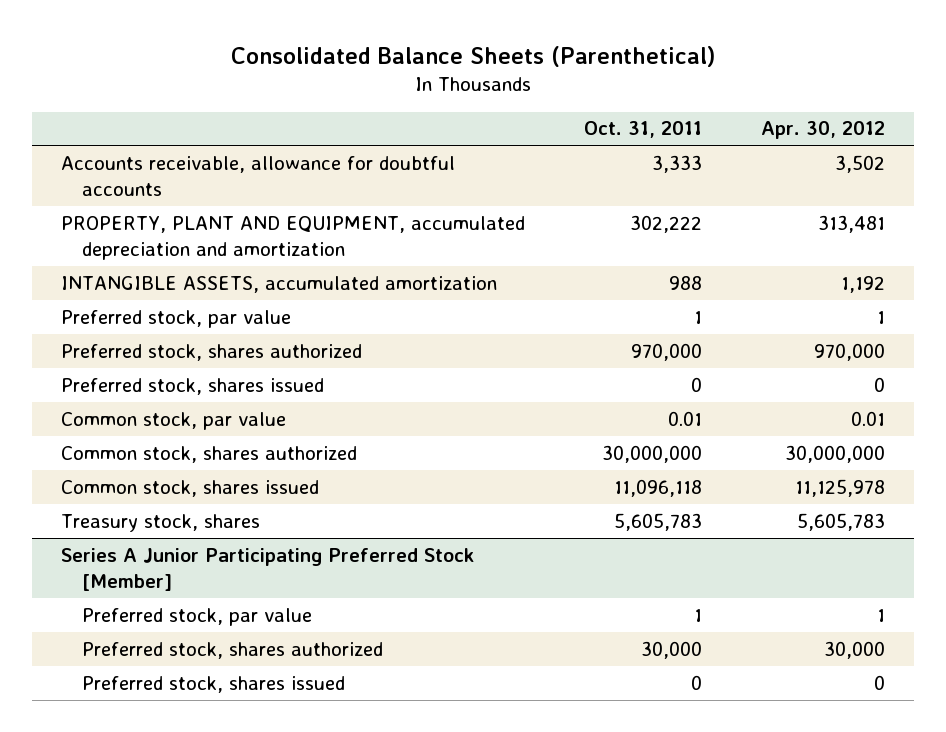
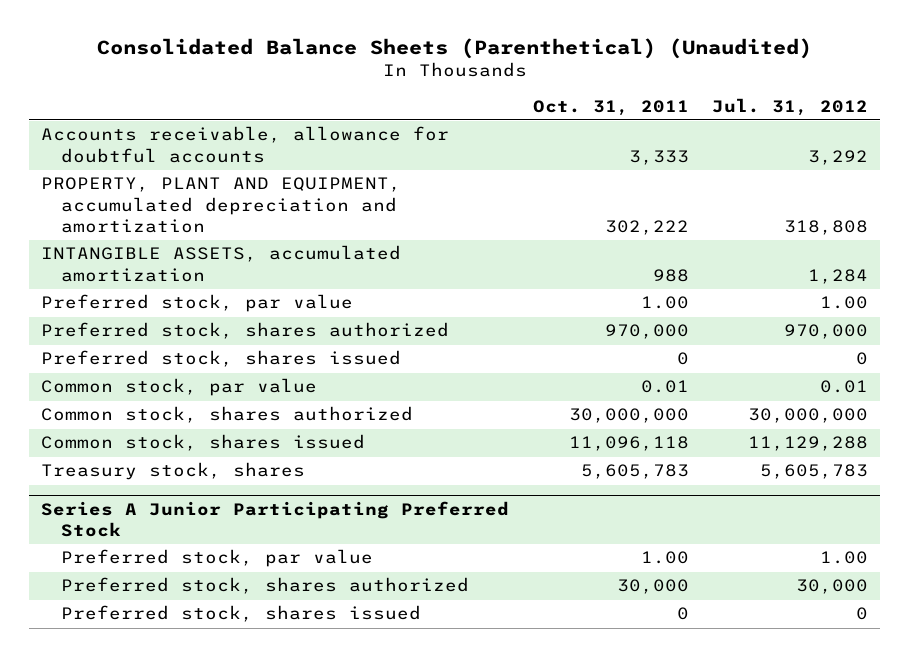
[231,45,716,67] Consolidated Balance Sheets (Parenthetical) -> [96,38,812,60] Consolidated Balance Sheets (Parenthetical) (Unaudited)
[760,121,885,140] Apr. 30, 2012 -> none
none -> [712,97,869,116] Jul. 31, 2012
[694,310,703,324] 1 -> [640,296,689,310] 1.00
[61,547,475,592] Series A Junior Participating Preferred Stock [Member] -> [40,501,509,538] Series A Junior Participating Preferred Stock
[694,608,703,622] 1 -> [640,551,689,565] 1.00

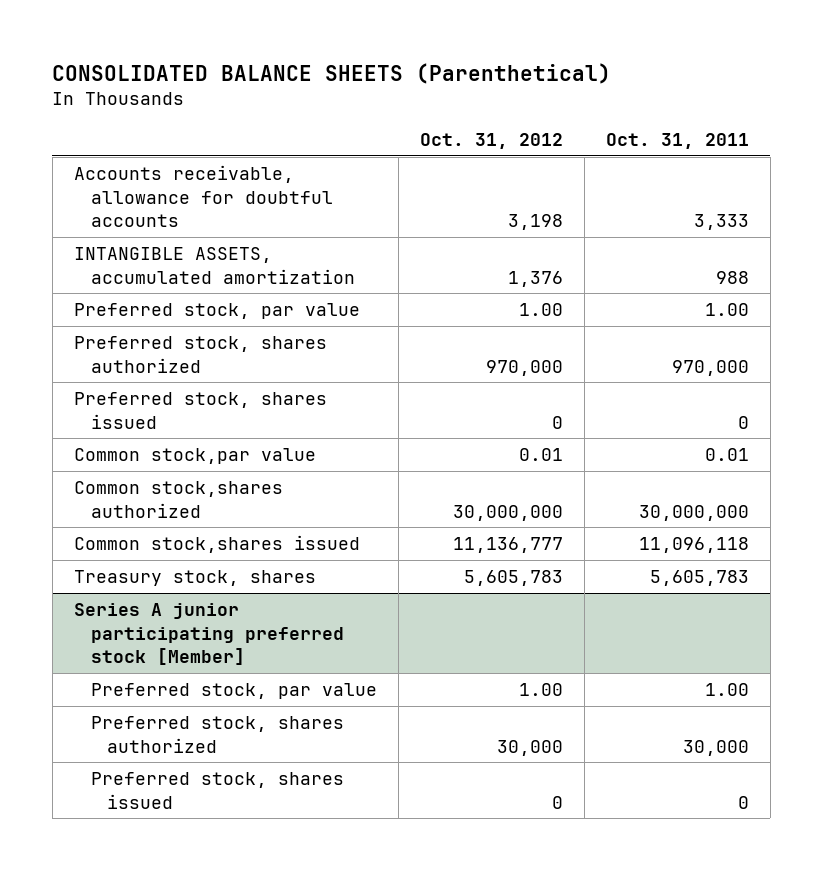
[96,38,812,60] Consolidated Balance Sheets (Parenthetical) (Unaudited) -> [52,62,612,84] CONSOLIDATED BALANCE SHEETS (Parenthetical)
[712,97,869,116] Jul. 31, 2012 -> none
none -> [419,133,563,150] Oct. 31, 2012
[40,177,401,233] PROPERTY, PLANT AND EQUIPMENT, accumulated depreciation and amortization -> none
[40,378,317,397] Common stock, par value -> [73,447,316,464] Common stock,par value
[40,406,413,424] Common stock, shares authorized -> [73,480,283,518] Common stock,shares authorized
[40,434,365,452] Common stock, shares issued -> [73,534,360,553] Common stock,shares issued
[40,501,509,538] Series A Junior Participating Preferred Stock -> [73,602,344,666] Series A junior participating preferred stock [Member]

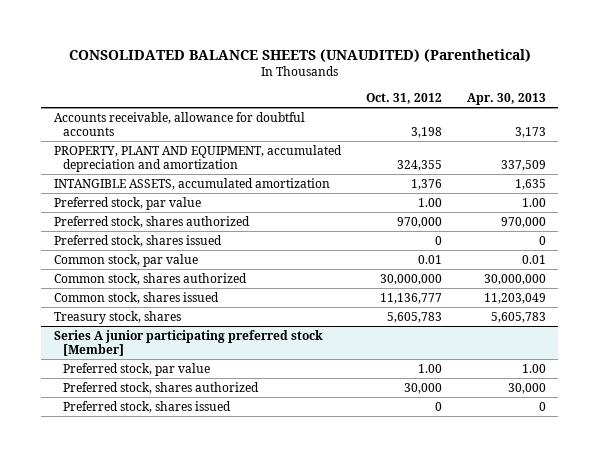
[52,62,612,84] CONSOLIDATED BALANCE SHEETS (Parenthetical) -> [68,48,531,62] CONSOLIDATED BALANCE SHEETS (UNAUDITED) (Parenthetical)
[605,133,749,150] Oct. 31, 2011 -> none
none -> [466,93,546,106] Apr. 30, 2013
none -> [53,144,342,173] PROPERTY, PLANT AND EQUIPMENT, accumulated depreciation and amortization
[73,447,316,464] Common stock,par value -> [53,253,198,267] Common stock, par value
[73,480,283,518] Common stock,shares authorized -> [53,272,247,285] Common stock, shares authorized
[73,534,360,553] Common stock,shares issued -> [53,291,219,304] Common stock, shares issued

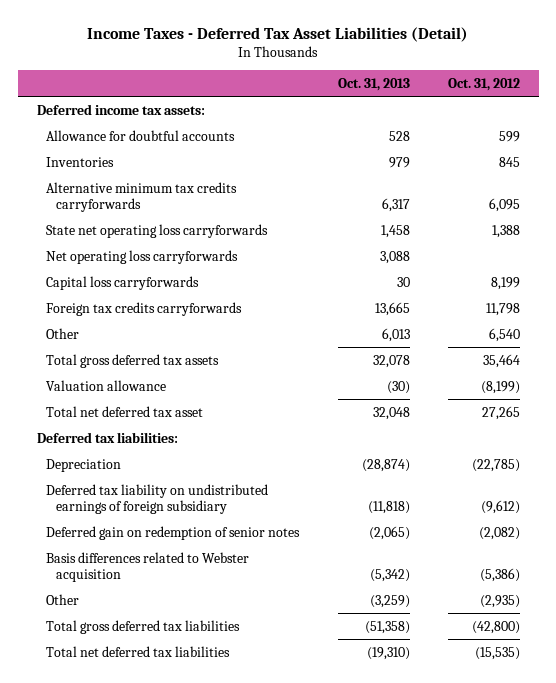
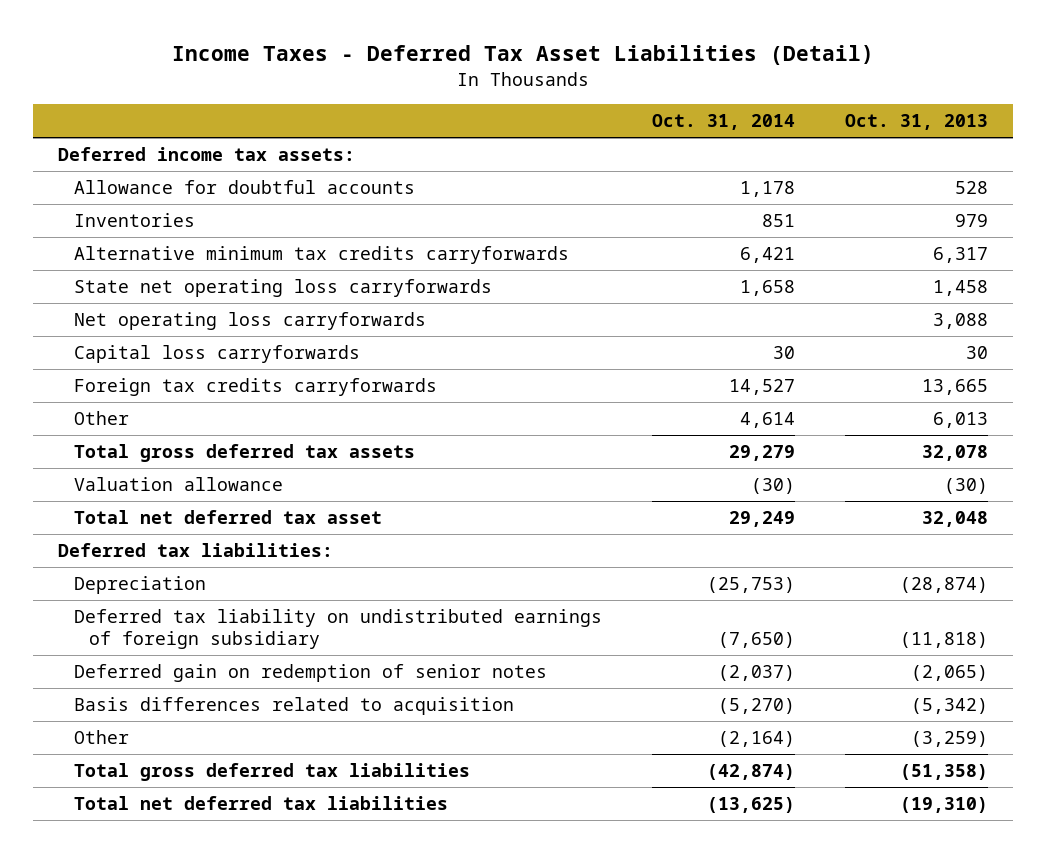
[447,77,520,91] Oct. 31, 2012 -> none
none -> [651,114,795,131] Oct. 31, 2014
[46,551,250,582] Basis differences related to Webster acquisition -> [73,697,514,716] Basis differences related to acquisition

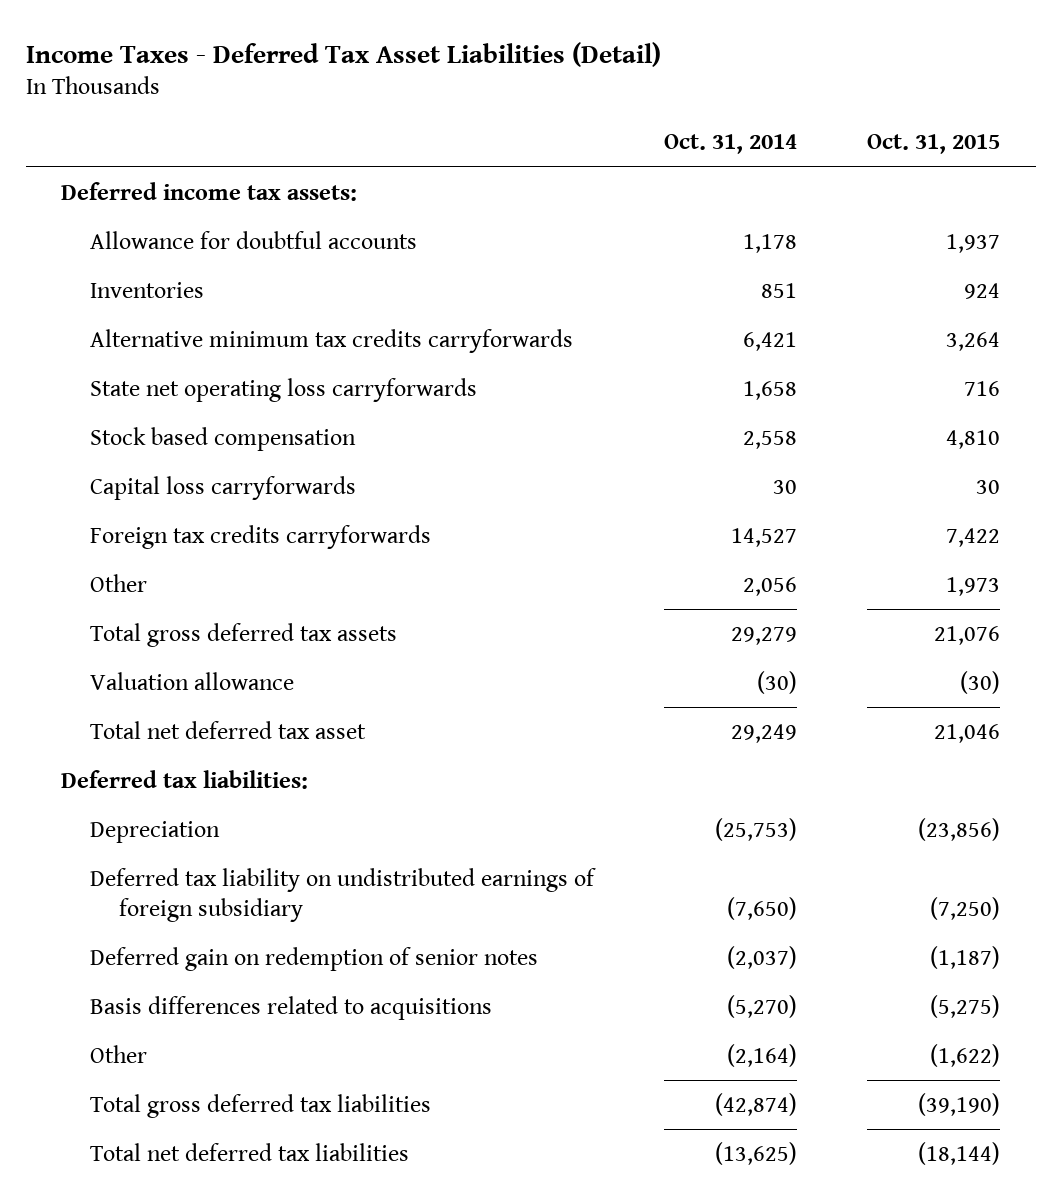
[845,114,989,131] Oct. 31, 2013 -> none
none -> [867,134,1001,155] Oct. 31, 2015
[73,312,426,331] Net operating loss carryforwards -> none
none -> [90,426,357,451] Stock based compensation
[739,412,795,429] 4,614 -> [743,576,798,596] 2,056
[73,697,514,716] Basis differences related to acquisition -> [90,995,493,1020] Basis differences related to acquisitions

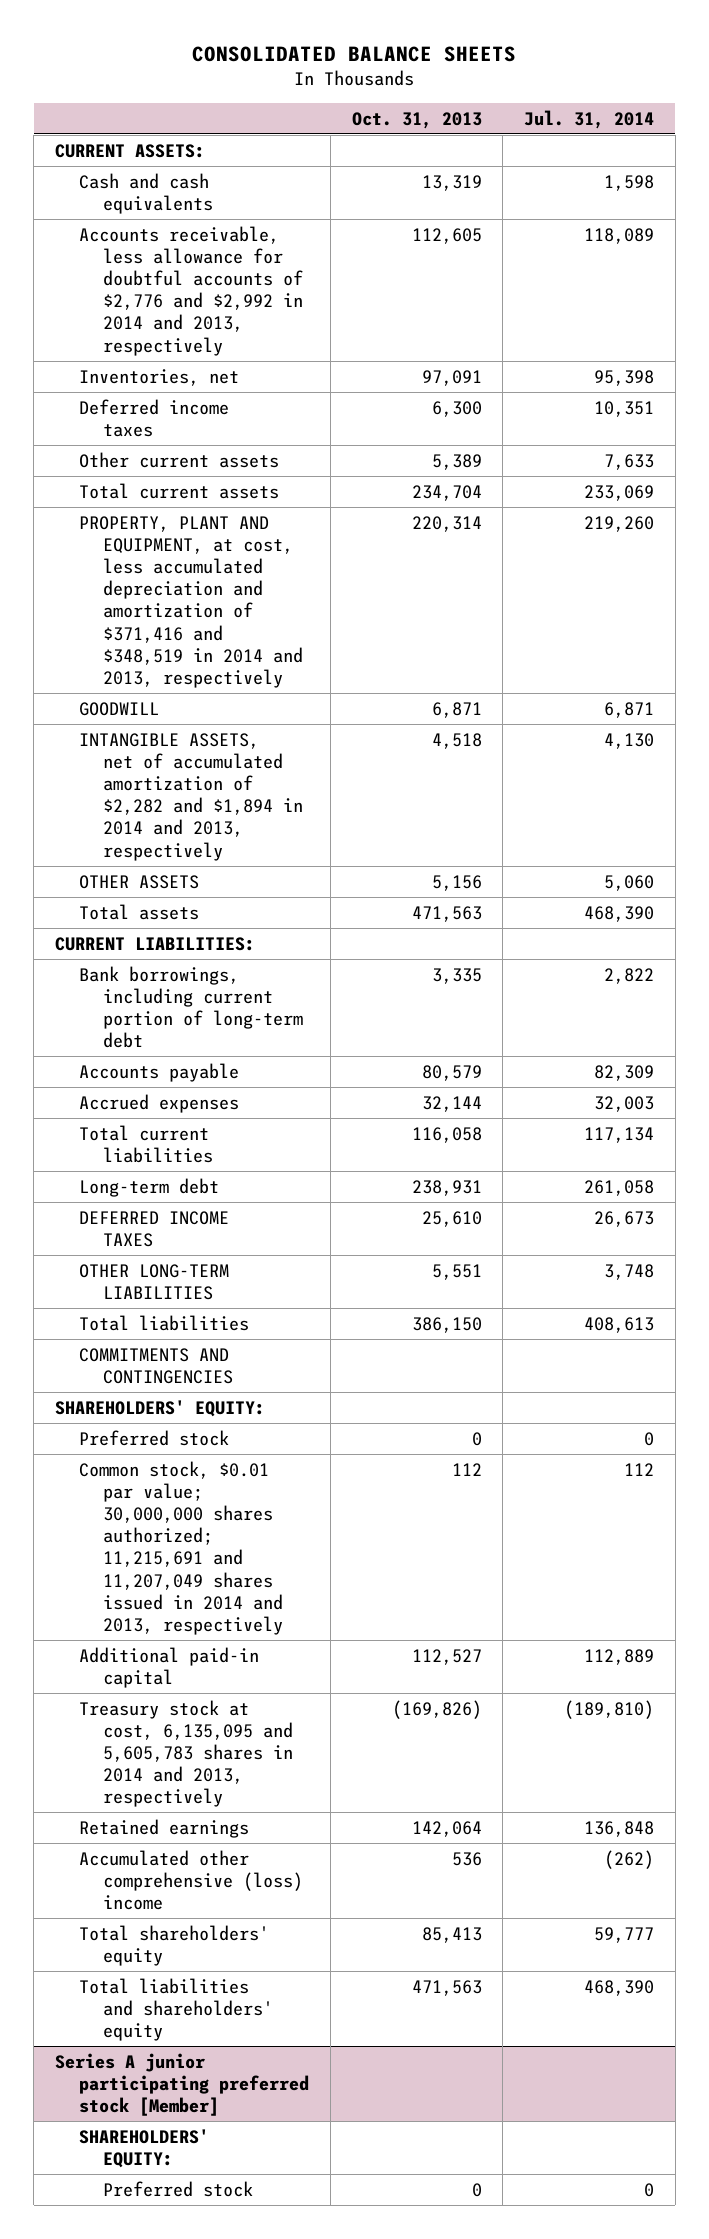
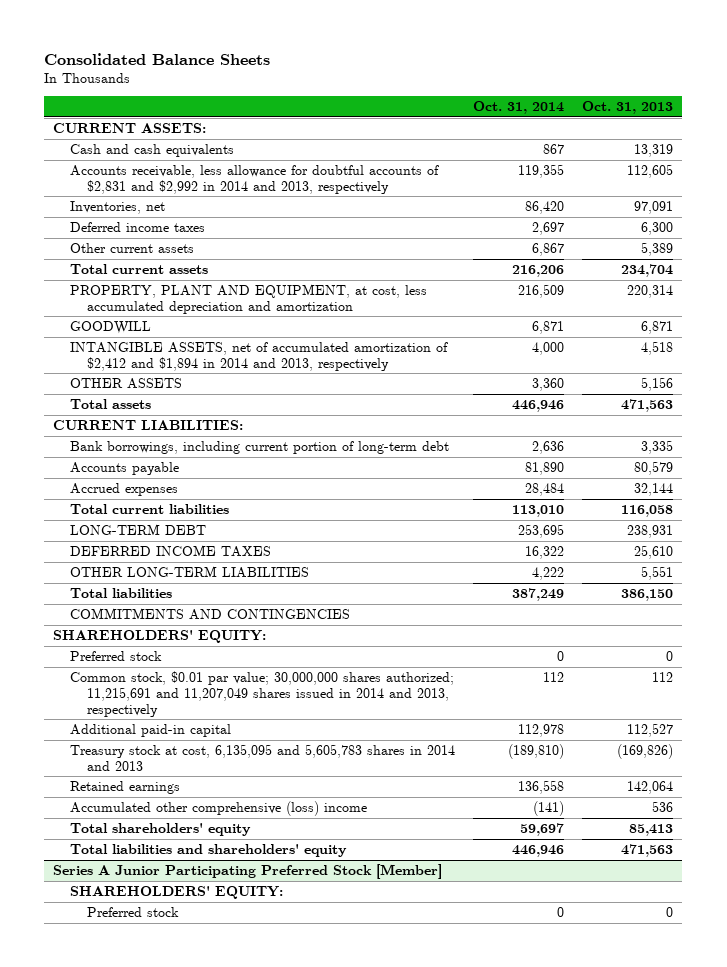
[192,46,517,63] CONSOLIDATED BALANCE SHEETS -> [44,53,271,66] Consolidated Balance Sheets
[523,109,654,129] Jul. 31, 2014 -> none
none -> [473,101,565,115] Oct. 31, 2014
[79,225,304,356] Accounts receivable, less allowance for doubtful accounts of $2,776 and $2,992 in 2014 and 2013, respectively -> [70,164,440,194] Accounts receivable, less allowance for doubtful accounts of $2,831 and $2,992 in 2014 and 2013, respectively
[79,515,304,688] PROPERTY, PLANT AND EQUIPMENT, at cost, less accumulated depreciation and amortization of $371,416 and $348,519 in 2014 and 2013, respectively -> [70,283,428,314] PROPERTY, PLANT AND EQUIPMENT, at cost, less accumulated depreciation and amortization
[79,732,304,861] INTANGIBLE ASSETS, net of accumulated amortization of $2,282 and $1,894 in 2014 and 2013, respectively -> [70,341,449,371] INTANGIBLE ASSETS, net of accumulated amortization of $2,412 and $1,894 in 2014 and 2013, respectively
[79,1177,220,1197] Long-term debt -> [70,523,207,535] LONG-TERM DEBT
[79,1699,294,1808] Treasury stock at cost, 6,135,095 and 5,605,783 shares in 2014 and 2013, respectively -> [70,743,456,771] Treasury stock at cost, 6,135,095 and 5,605,783 shares in 2014 and 2013
[54,2052,310,2116] Series A junior participating preferred stock [Member] -> [53,863,443,879] Series A Junior Participating Preferred Stock [Member]

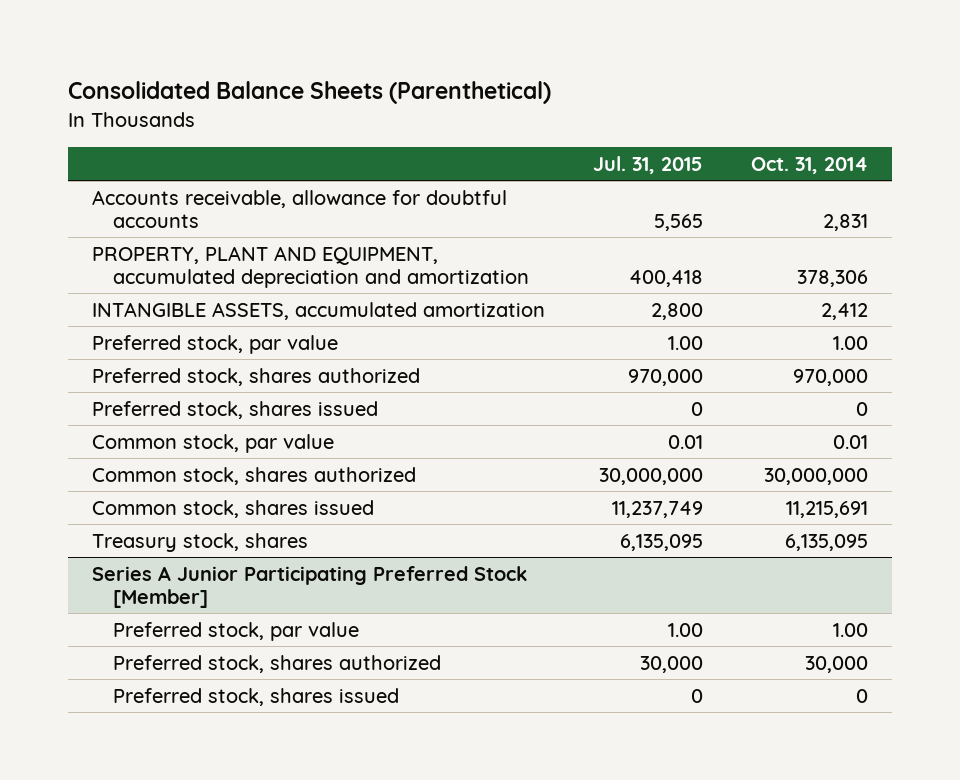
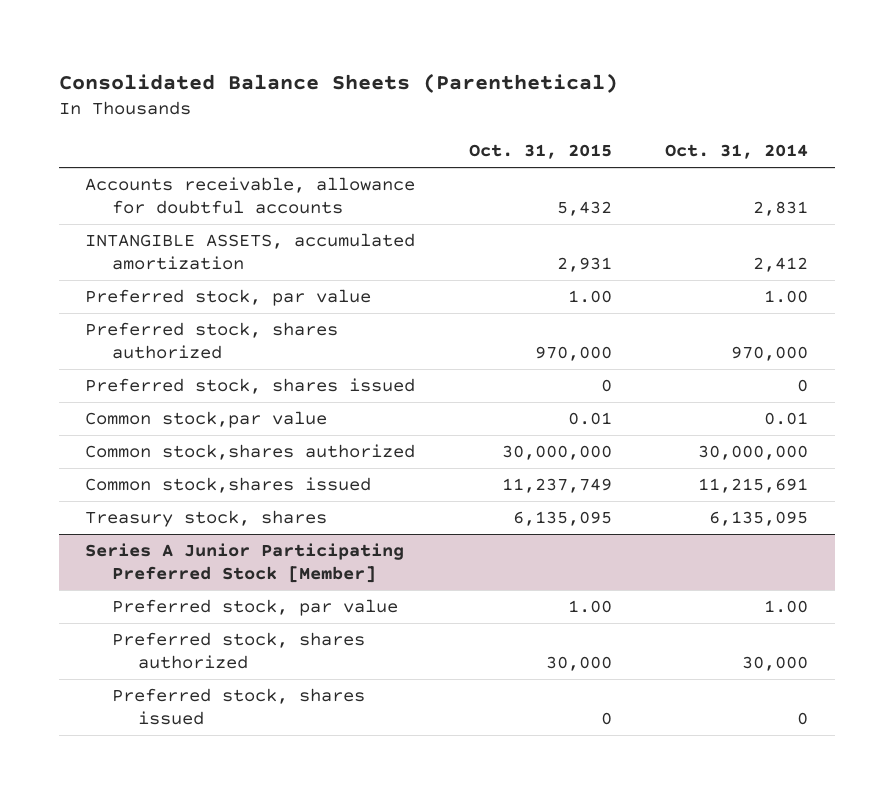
[593,155,704,174] Jul. 31, 2015 -> none
none -> [468,144,612,160] Oct. 31, 2015
[92,245,530,288] PROPERTY, PLANT AND EQUIPMENT, accumulated depreciation and amortization -> none
[92,433,335,453] Common stock, par value -> [85,411,328,429] Common stock,par value
[92,466,417,485] Common stock, shares authorized -> [85,444,416,461] Common stock,shares authorized
[92,499,375,518] Common stock, shares issued -> [85,477,372,494] Common stock,shares issued

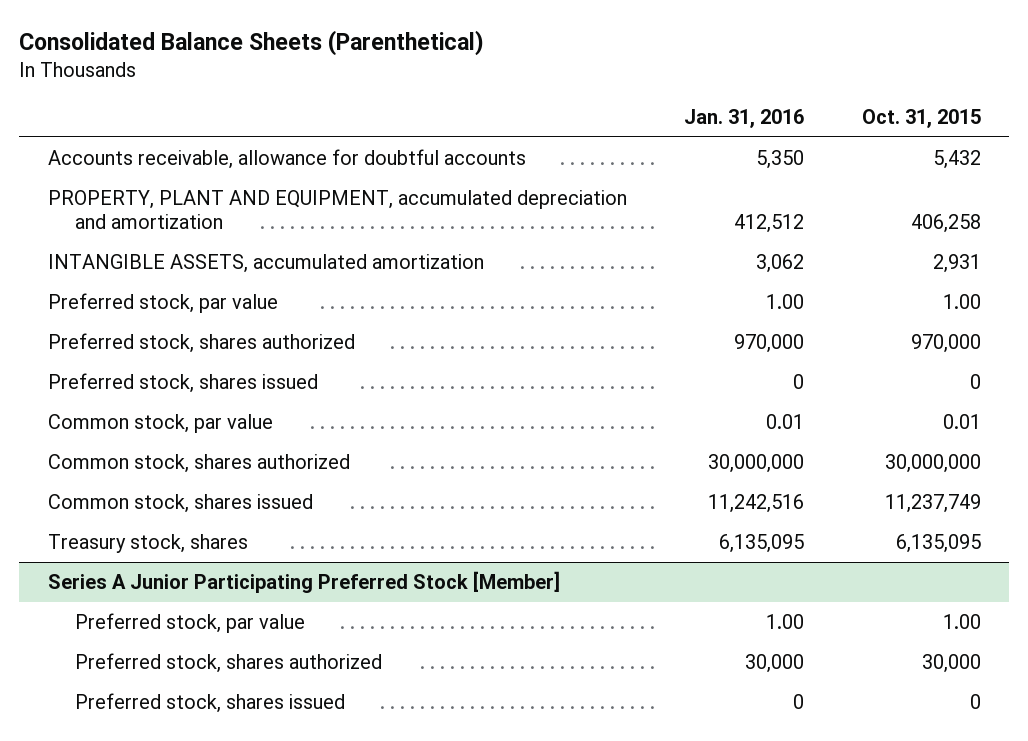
[665,144,809,160] Oct. 31, 2014 -> none
none -> [684,108,805,128] Jan. 31, 2016
none -> [47,189,627,229] PROPERTY, PLANT AND EQUIPMENT, accumulated depreciation and amortization
[85,411,328,429] Common stock,par value -> [47,413,273,433] Common stock, par value
[85,444,416,461] Common stock,shares authorized -> [47,453,350,473] Common stock, shares authorized
[85,477,372,494] Common stock,shares issued -> [47,493,313,513] Common stock, shares issued

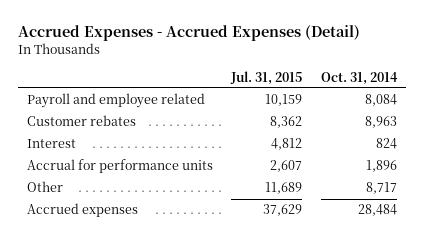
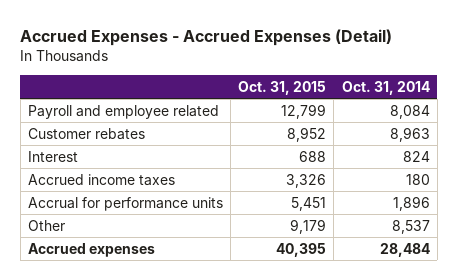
[230,70,303,85] Jul. 31, 2015 -> none
none -> [238,80,327,95] Oct. 31, 2015
none -> [28,173,176,186] Accrued income taxes
[365,182,397,195] 8,717 -> [391,219,430,234] 8,537

